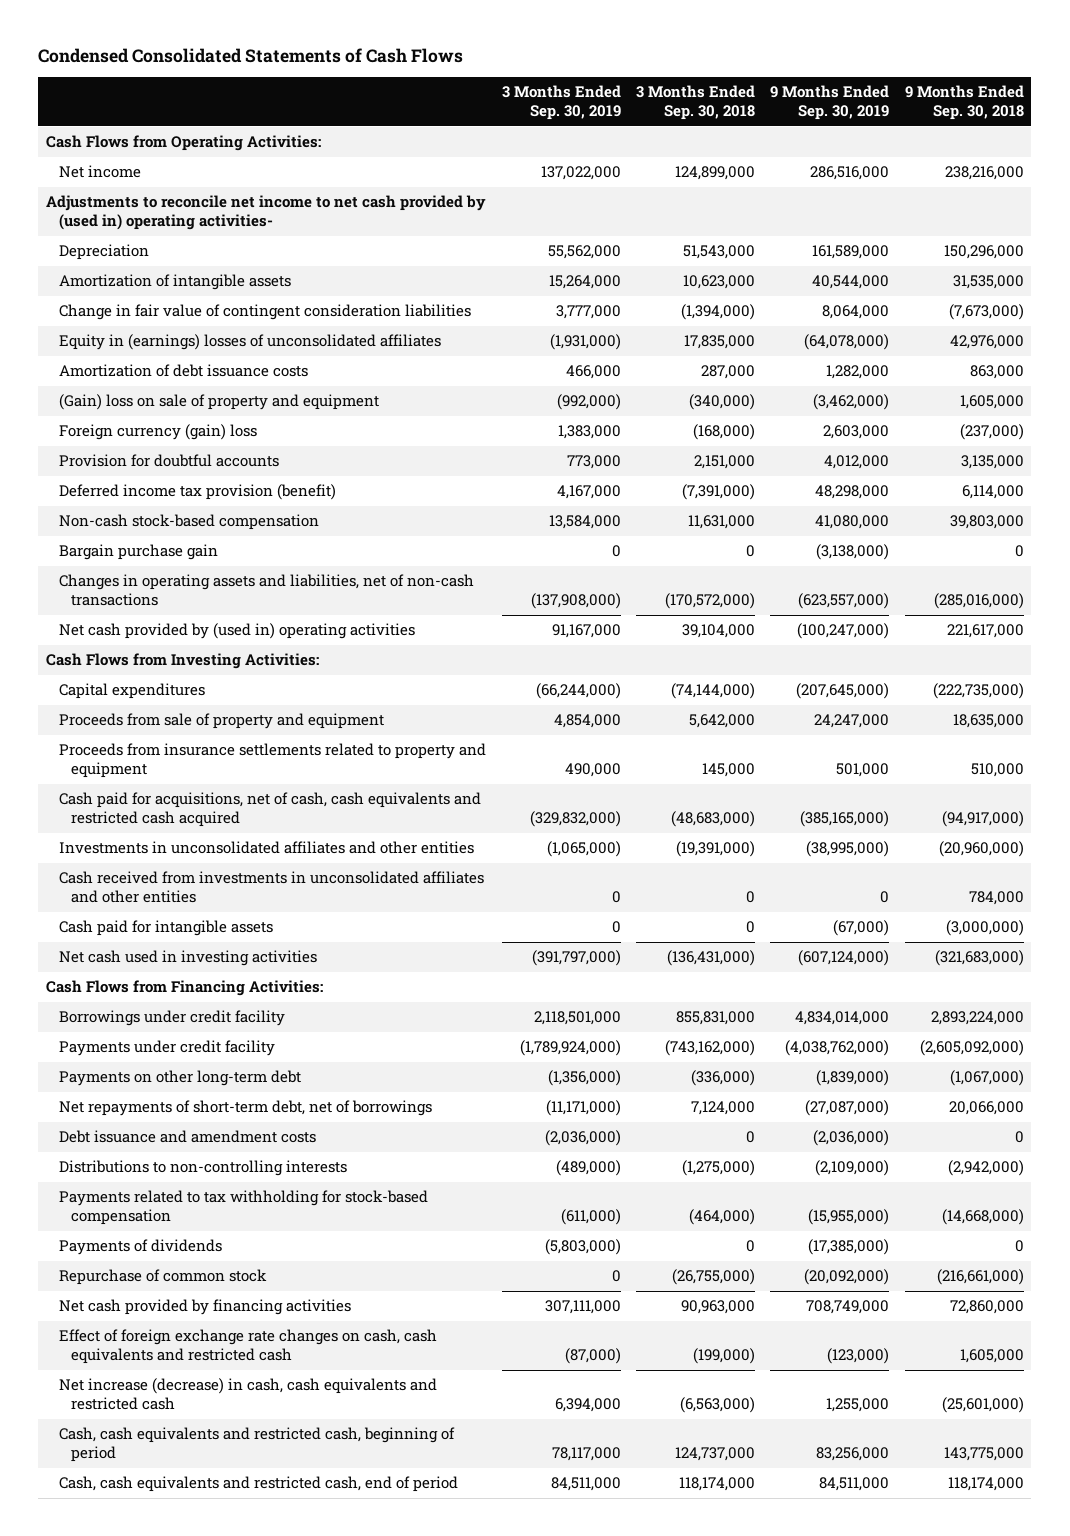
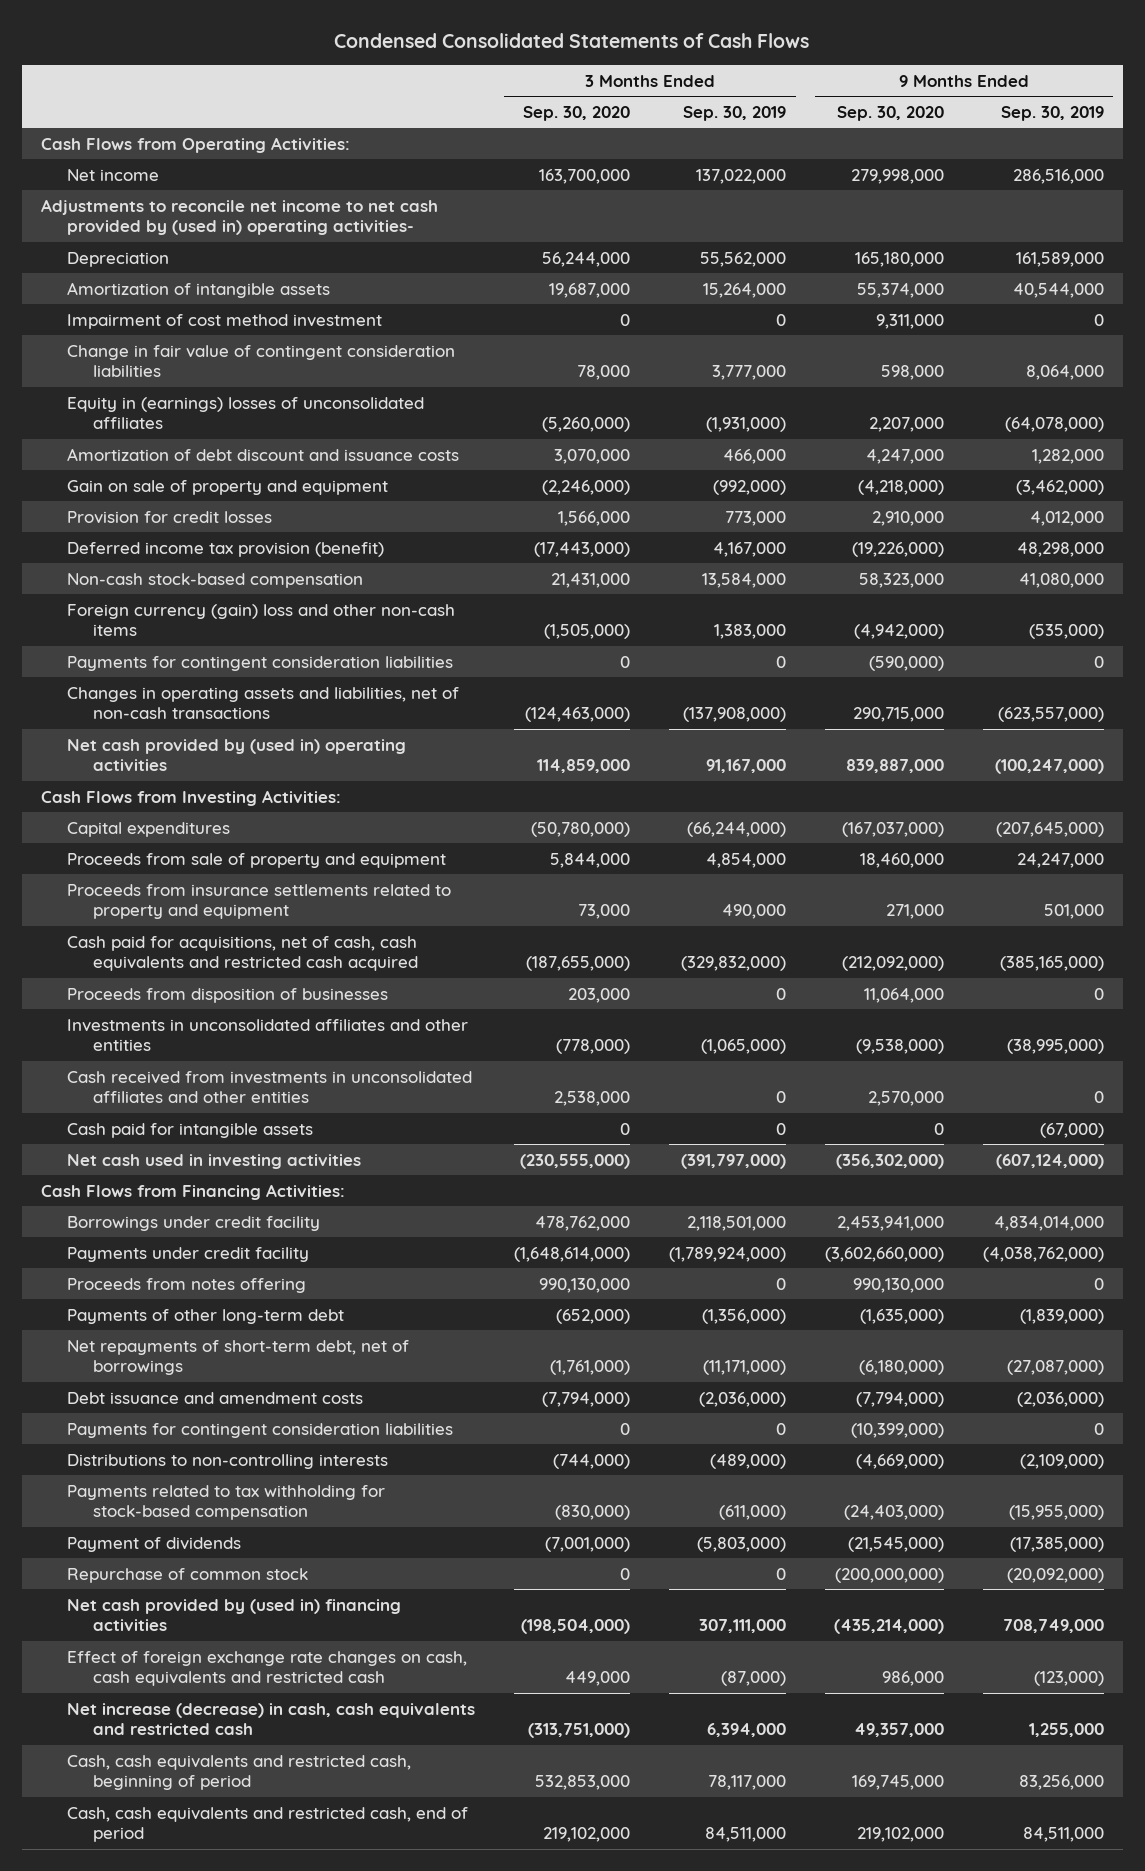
[635,85,755,121] 3 Months Ended Sep. 30, 2018 -> none
[904,85,1024,121] 9 Months Ended Sep. 30, 2018 -> none
none -> [523,105,631,121] Sep. 30, 2020
none -> [836,105,944,121] Sep. 30, 2020
none -> [67,313,383,329] Impairment of cost method investment
[58,424,257,441] Foreign currency (gain) loss -> none
[58,364,308,378] Amortization of debt issuance costs -> [67,447,460,461] Amortization of debt discount and issuance costs
[58,394,379,411] (Gain) loss on sale of property and equipment -> [67,479,389,495] Gain on sale of property and equipment
[58,454,279,468] Provision for doubtful accounts -> [67,510,273,524] Provision for credit losses
[58,544,218,561] Bargain purchase gain -> none
none -> [67,603,456,637] Foreign currency (gain) loss and other non-cash items
none -> [67,655,454,671] Payments for contingent consideration liabilities
none -> [67,987,389,1003] Proceeds from disposition of businesses
none -> [67,1277,307,1293] Proceeds from notes offering
[58,1070,301,1087] Payments on other long-term debt -> [67,1308,345,1324] Payments of other long-term debt
none -> [67,1422,454,1438] Payments for contingent consideration liabilities
[58,1239,222,1256] Payments of dividends -> [67,1536,242,1552] Payment of dividends
[58,1299,351,1316] Net cash provided by financing activities -> [67,1598,402,1632] Net cash provided by (used in) financing activities

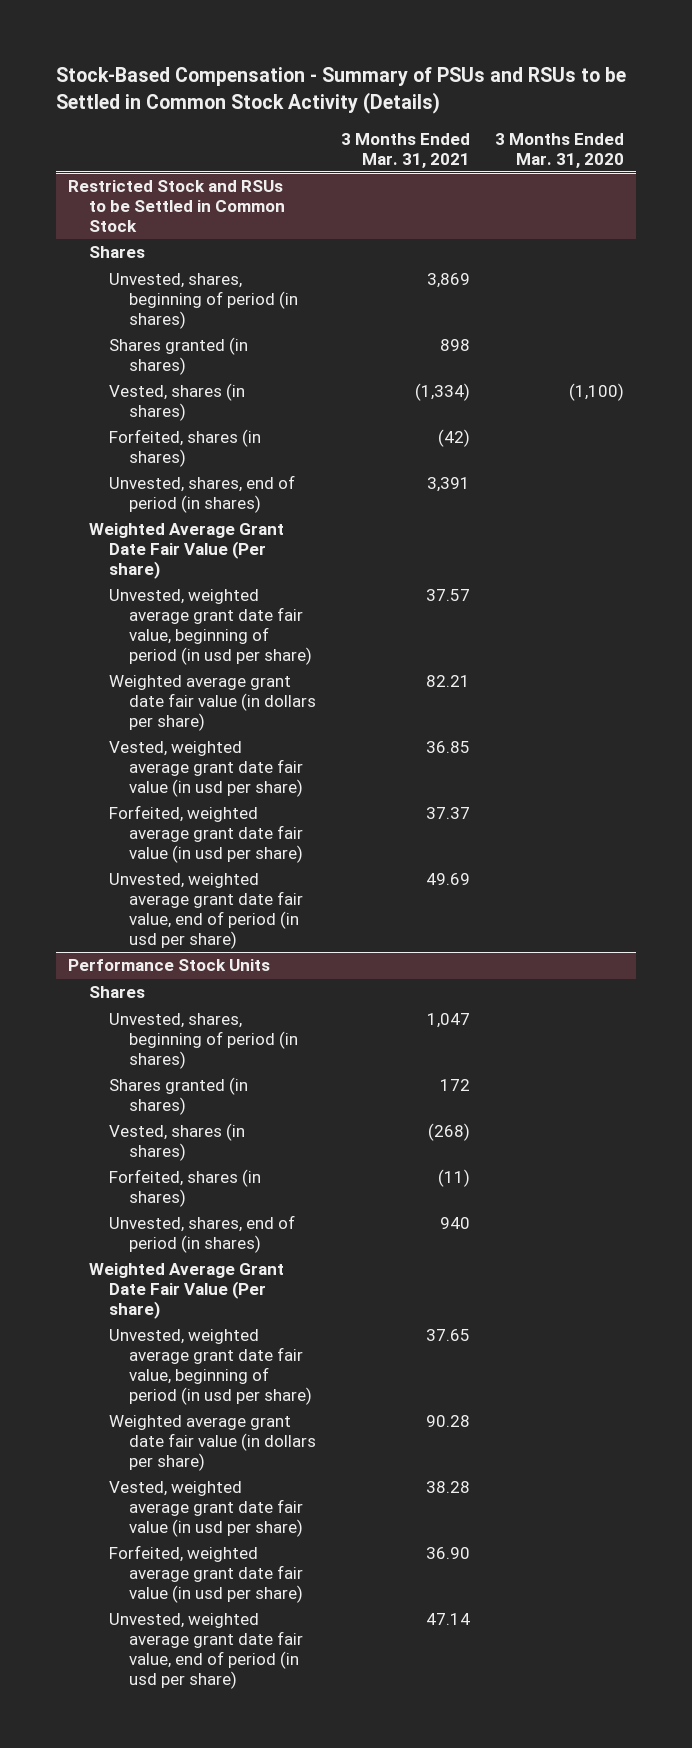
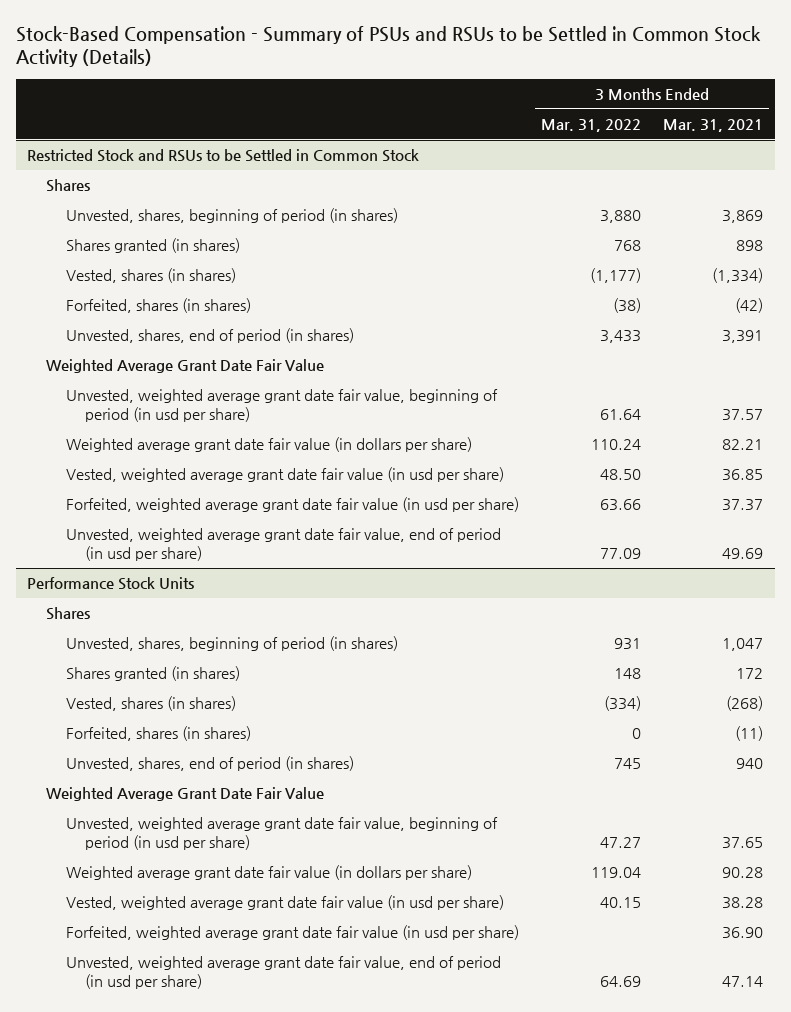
[494,132,624,168] 3 Months Ended Mar. 31, 2020 -> none
none -> [540,119,641,133] Mar. 31, 2022
[88,523,284,579] Weighted Average Grant Date Fair Value (Per share) -> [46,359,325,374] Weighted Average Grant Date Fair Value
[88,1263,284,1319] Weighted Average Grant Date Fair Value (Per share) -> [46,787,325,802] Weighted Average Grant Date Fair Value

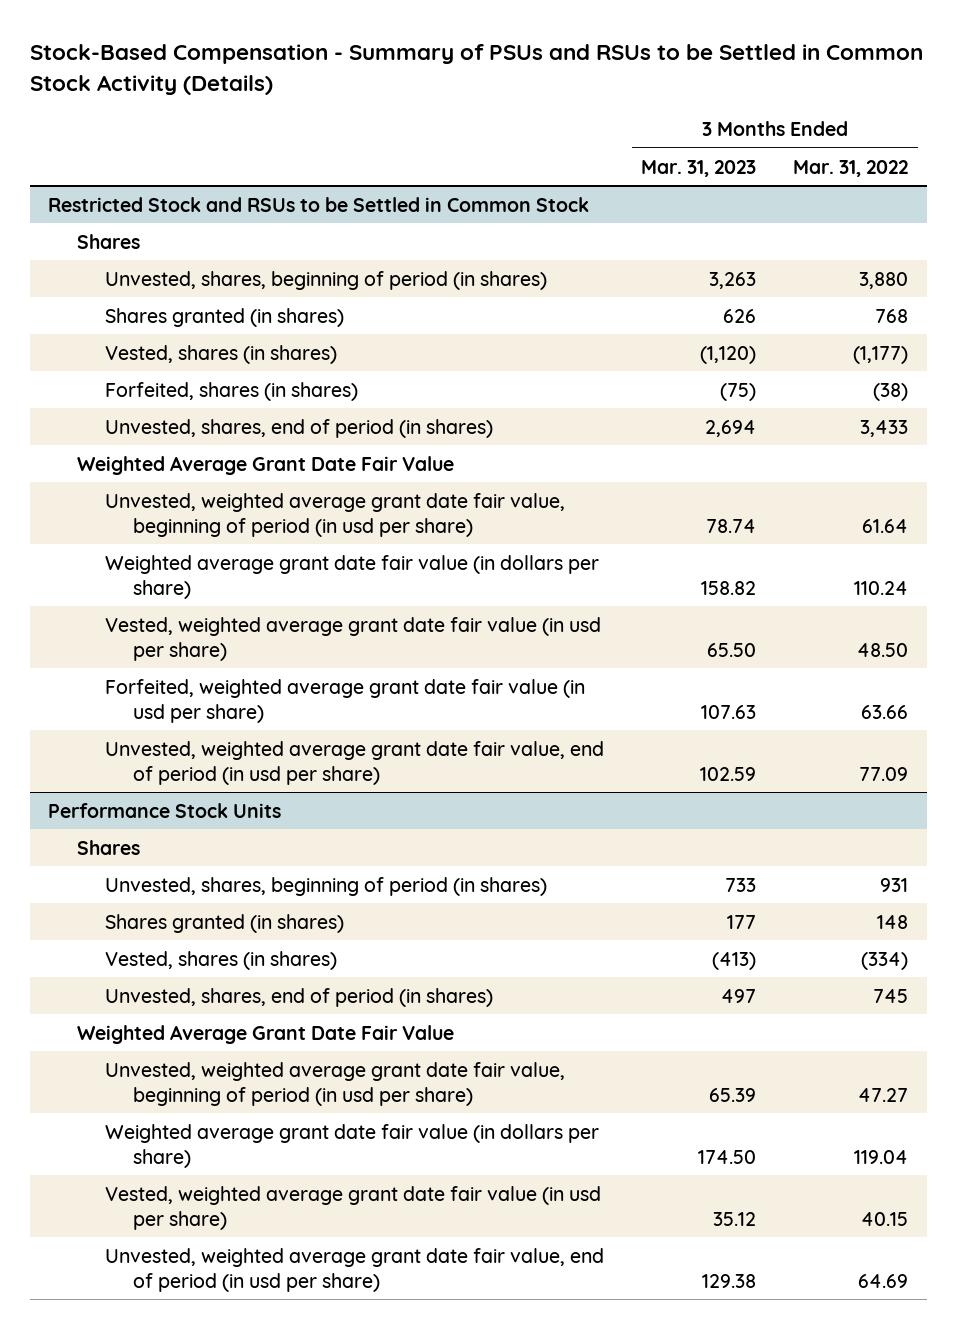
[663,119,764,133] Mar. 31, 2021 -> none
none -> [641,159,757,177] Mar. 31, 2023
[65,726,251,742] Forfeited, shares (in shares) -> none
[65,925,519,941] Forfeited, weighted average grant date fair value (in usd per share) -> none

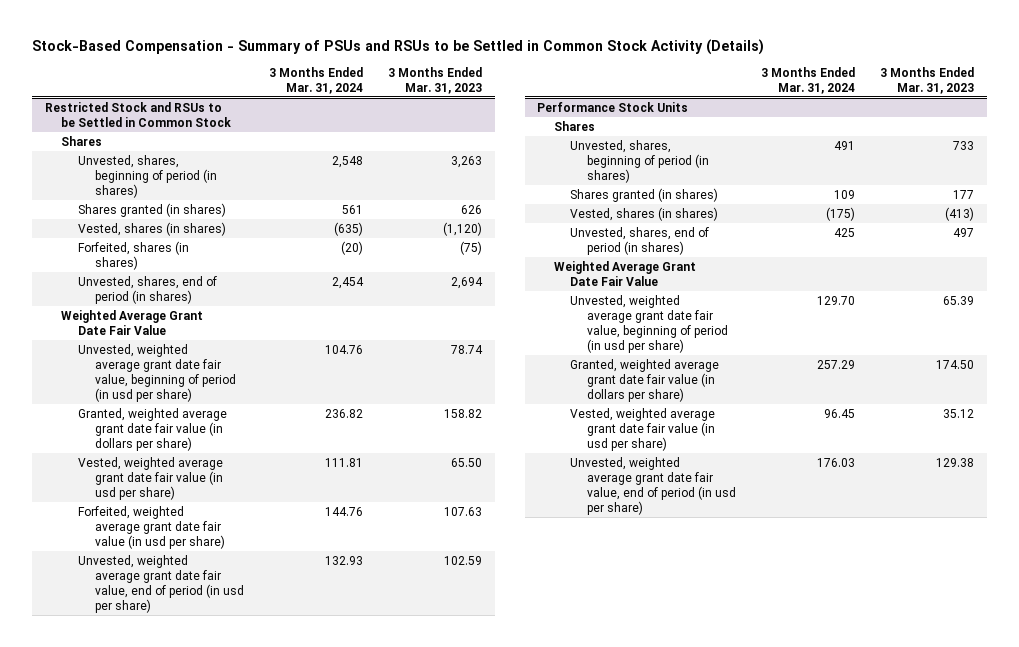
[793,159,909,177] Mar. 31, 2022 -> none
none -> [268,66,363,94] 3 Months Ended Mar. 31, 2024
[104,554,599,599] Weighted average grant date fair value (in dollars per share) -> [78,407,228,451] Granted, weighted average grant date fair value (in dollars per share)
[104,1123,599,1168] Weighted average grant date fair value (in dollars per share) -> [570,358,720,402] Granted, weighted average grant date fair value (in dollars per share)

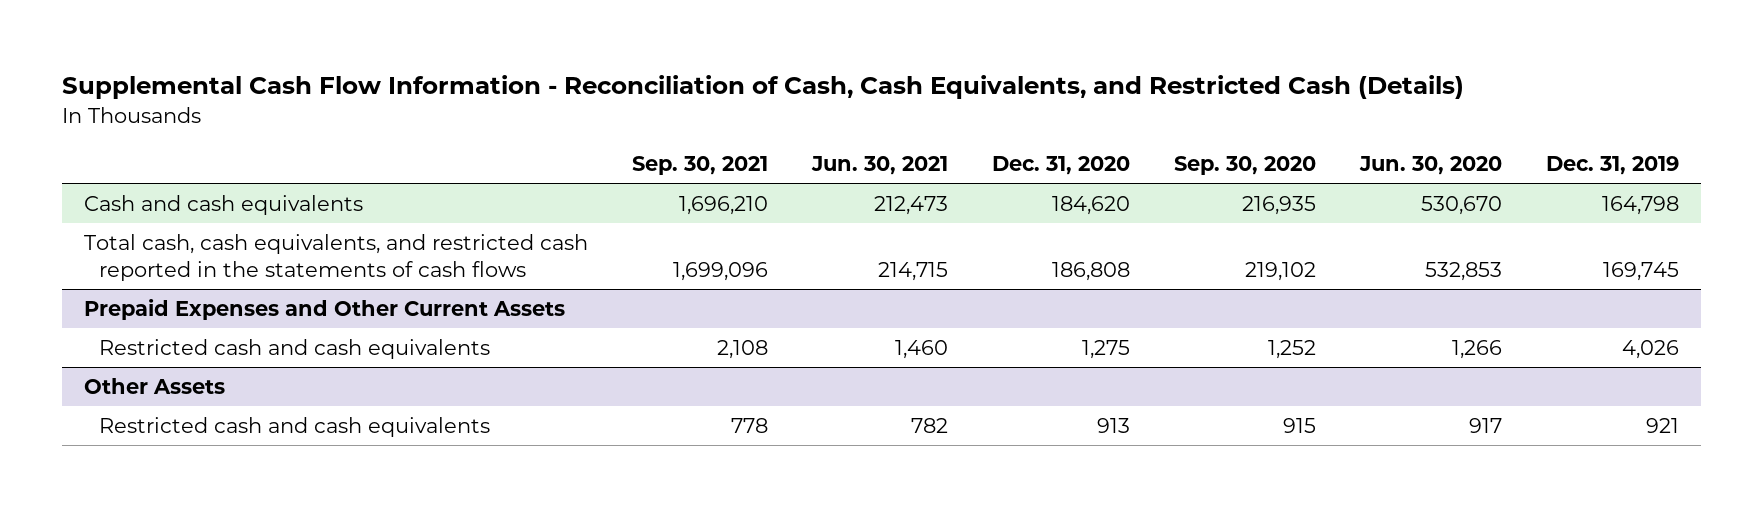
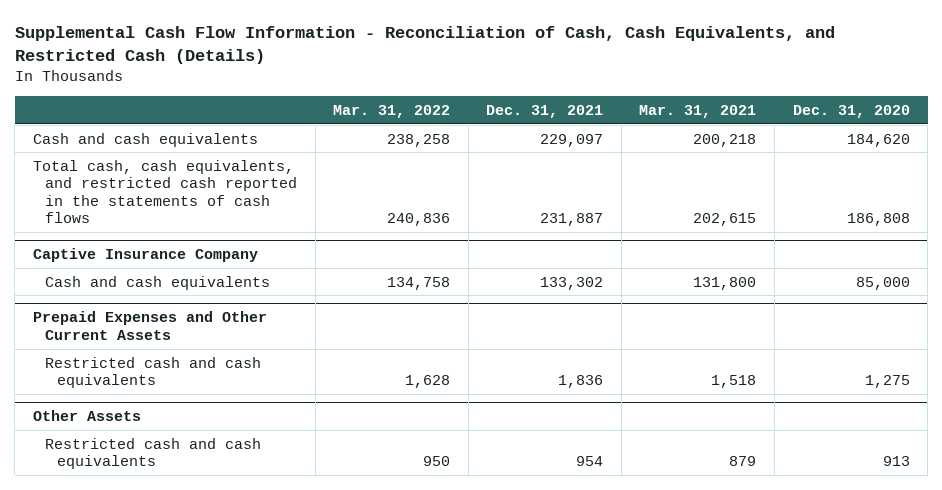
[631,156,768,176] Sep. 30, 2021 -> none
[810,156,948,176] Jun. 30, 2021 -> none
[1173,156,1316,176] Sep. 30, 2020 -> none
[1358,156,1502,176] Jun. 30, 2020 -> none
[1545,156,1679,176] Dec. 31, 2019 -> none
none -> [333,104,451,118] Mar. 31, 2022
none -> [486,104,604,118] Dec. 31, 2021
none -> [639,104,757,118] Mar. 31, 2021
none -> [32,248,258,263] Captive Insurance Company
none -> [44,275,270,290] Cash and cash equivalents

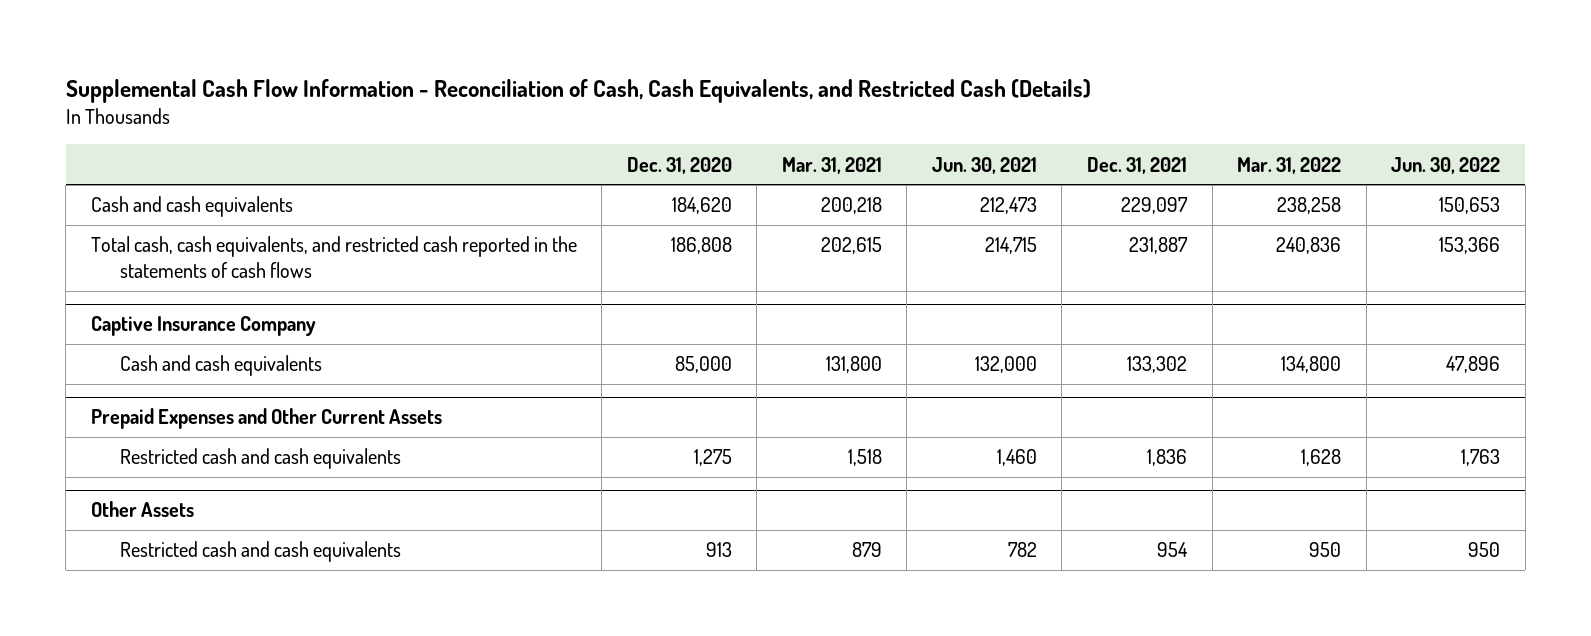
none -> [931,156,1037,174] Jun. 30, 2021
none -> [1391,156,1501,174] Jun. 30, 2022
[387,276,451,290] 134,758 -> [1281,356,1342,374] 134,800

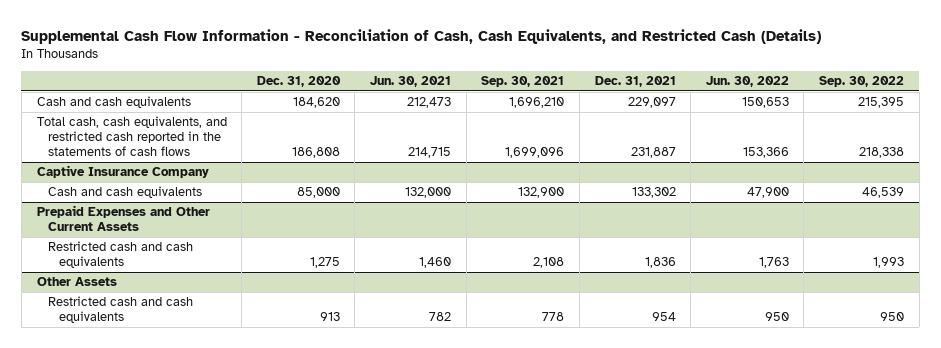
[781,156,882,174] Mar. 31, 2021 -> none
[1237,156,1342,174] Mar. 31, 2022 -> none
none -> [481,76,565,88] Sep. 30, 2021
none -> [819,76,905,88] Sep. 30, 2022
[1446,356,1501,374] 47,896 -> [746,187,789,199] 47,900

